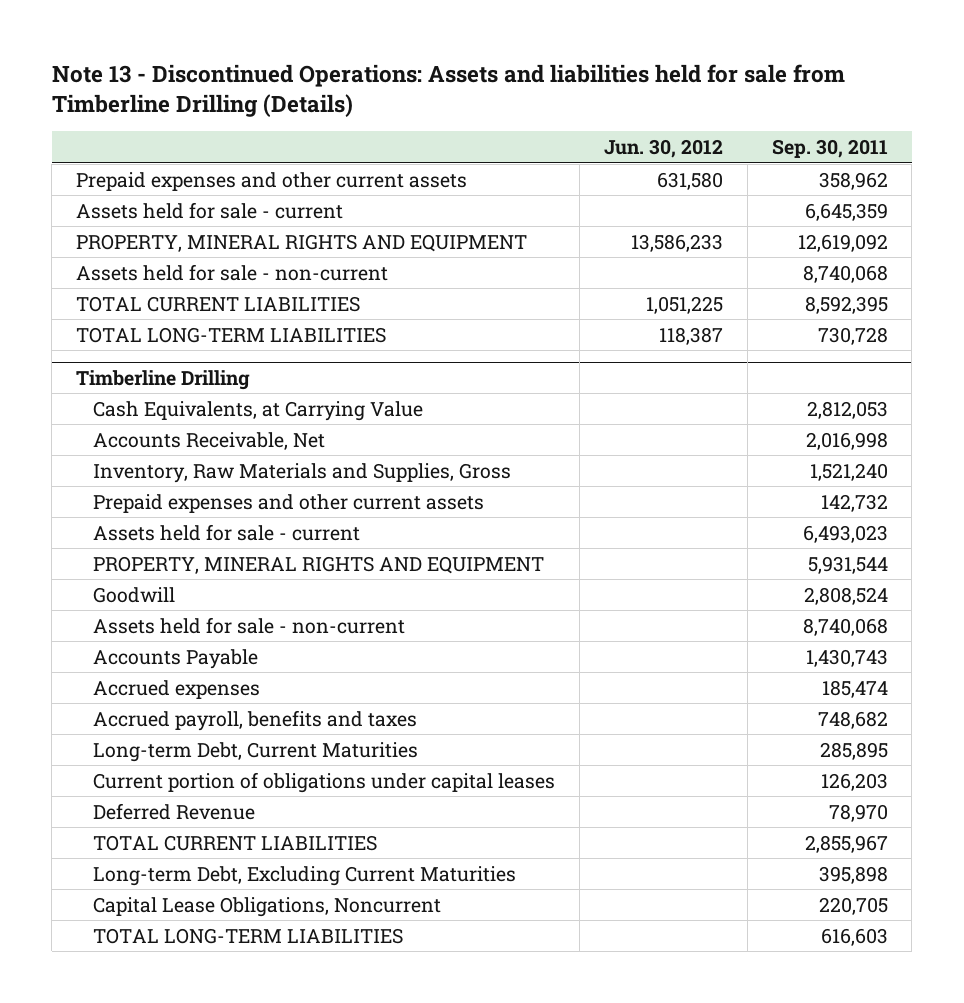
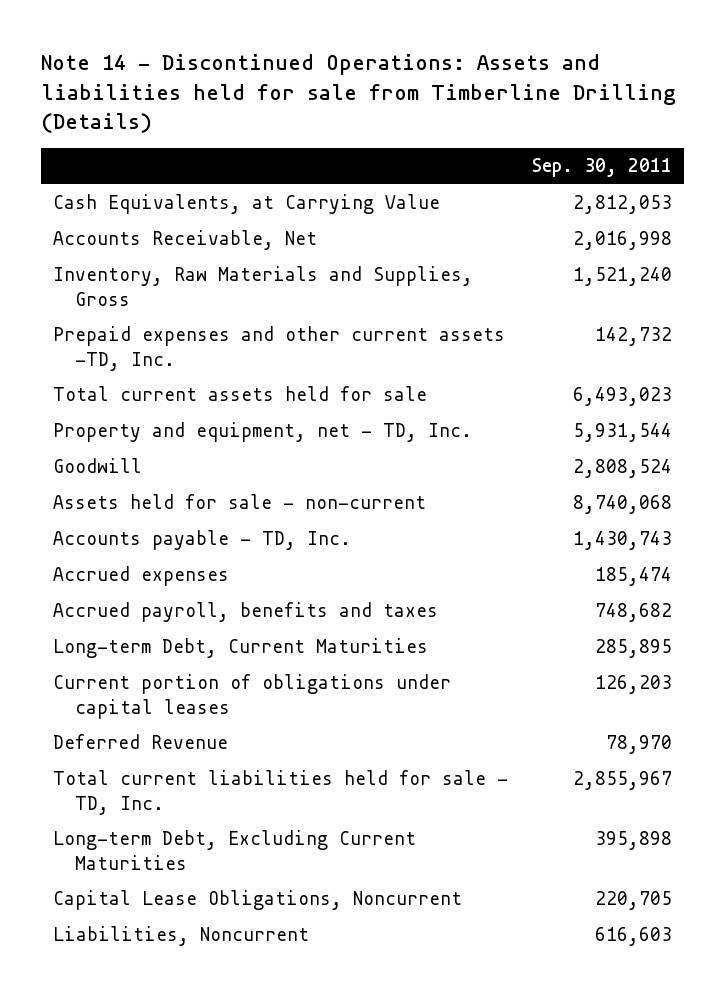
[51,63,845,117] Note 13 - Discontinued Operations: Assets and liabilities held for sale from Timberline Drilling (Details) -> [41,54,677,134] Note 14 - Discontinued Operations: Assets and liabilities held for sale from Timberline Drilling (Details)
[603,138,723,158] Jun. 30, 2012 -> none
[75,171,467,191] Prepaid expenses and other current assets -> none
[75,201,343,219] Assets held for sale - current -> none
[75,233,527,252] PROPERTY, MINERAL RIGHTS AND EQUIPMENT -> none
[75,263,388,281] Assets held for sale - non-current -> none
[75,295,360,312] TOTAL CURRENT LIABILITIES -> none
[75,326,386,343] TOTAL LONG-TERM LIABILITIES -> none
[75,369,250,390] Timberline Drilling -> none
[93,493,485,513] Prepaid expenses and other current assets -> [52,326,505,371] Prepaid expenses and other current assets -TD, Inc.
[93,523,361,541] Assets held for sale - current -> [52,386,427,402] Total current assets held for sale
[93,555,545,574] PROPERTY, MINERAL RIGHTS AND EQUIPMENT -> [52,422,472,443] Property and equipment, net - TD, Inc.
[93,648,259,669] Accounts Payable -> [52,530,351,551] Accounts payable - TD, Inc.
[93,834,378,851] TOTAL CURRENT LIABILITIES -> [52,770,508,815] Total current liabilities held for sale - TD, Inc.
[93,927,404,944] TOTAL LONG-TERM LIABILITIES -> [52,926,309,947] Liabilities, Noncurrent

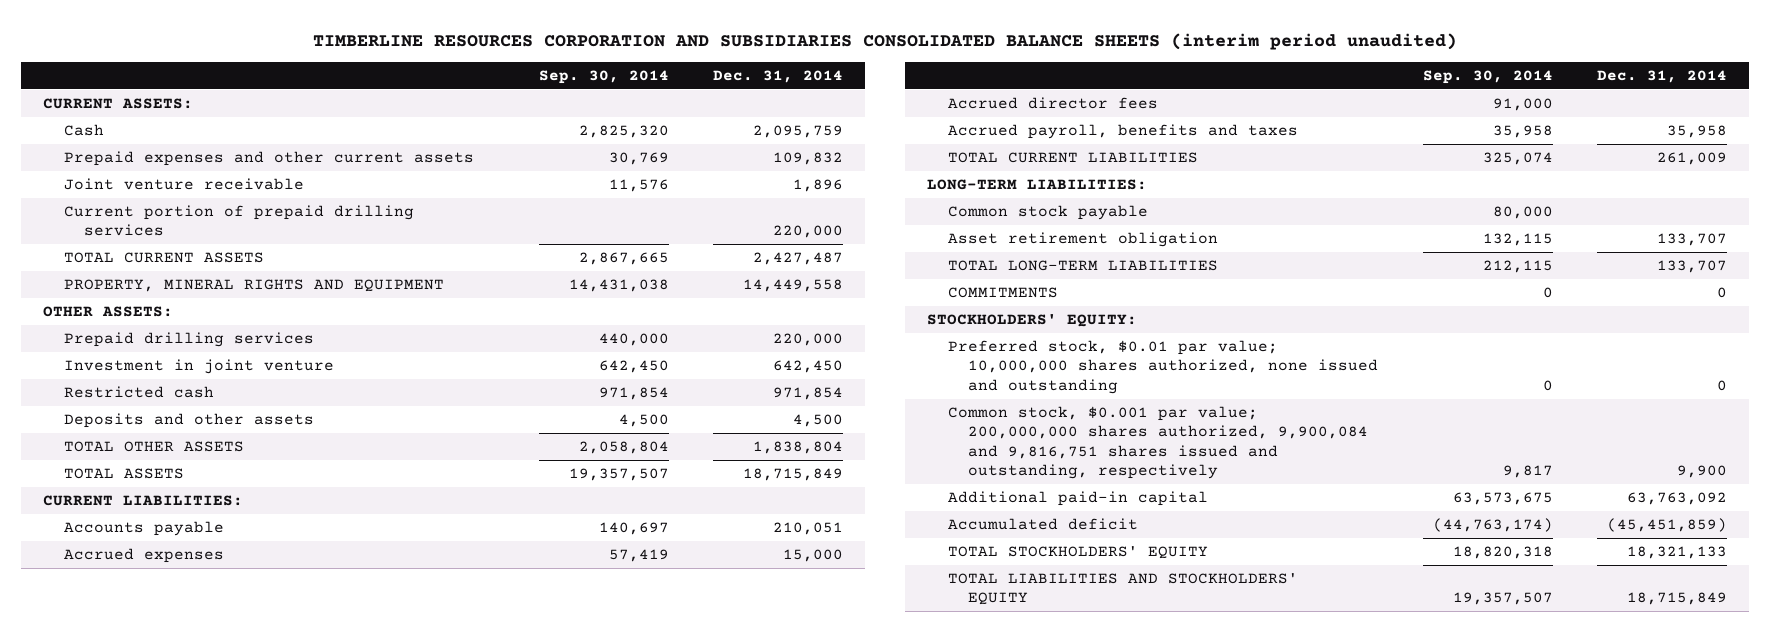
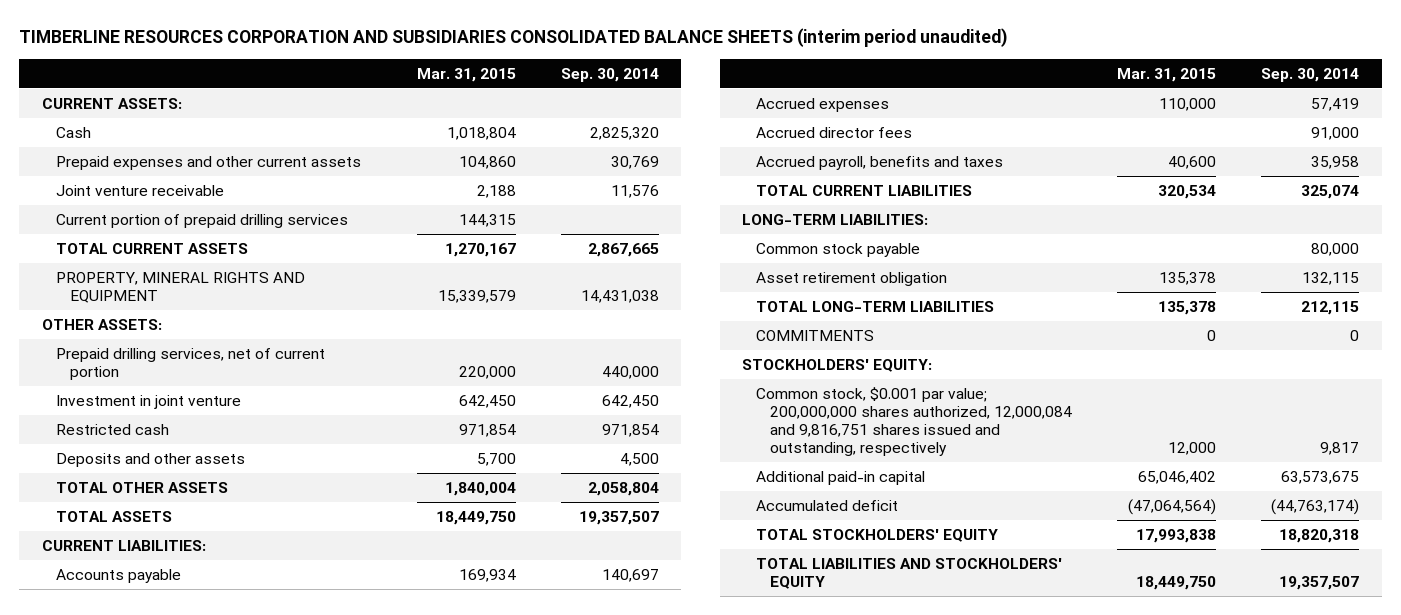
[713,70,844,84] Dec. 31, 2014 -> none
none -> [416,67,516,82] Mar. 31, 2015
[63,332,314,348] Prepaid drilling services -> none
none -> [55,348,325,380] Prepaid drilling services, net of current portion
[947,340,1379,394] Preferred stock, $0.01 par value; 10,000,000 shares authorized, none issued and outstanding -> none
[947,406,1369,480] Common stock, $0.001 par value; 200,000,000 shares authorized, 9,900,084 and 9,816,751 shares issued and outstanding, respectively -> [756,387,1073,456] Common stock, $0.001 par value; 200,000,000 shares authorized, 12,000,084 and 9,816,751 shares issued and outstanding, respectively

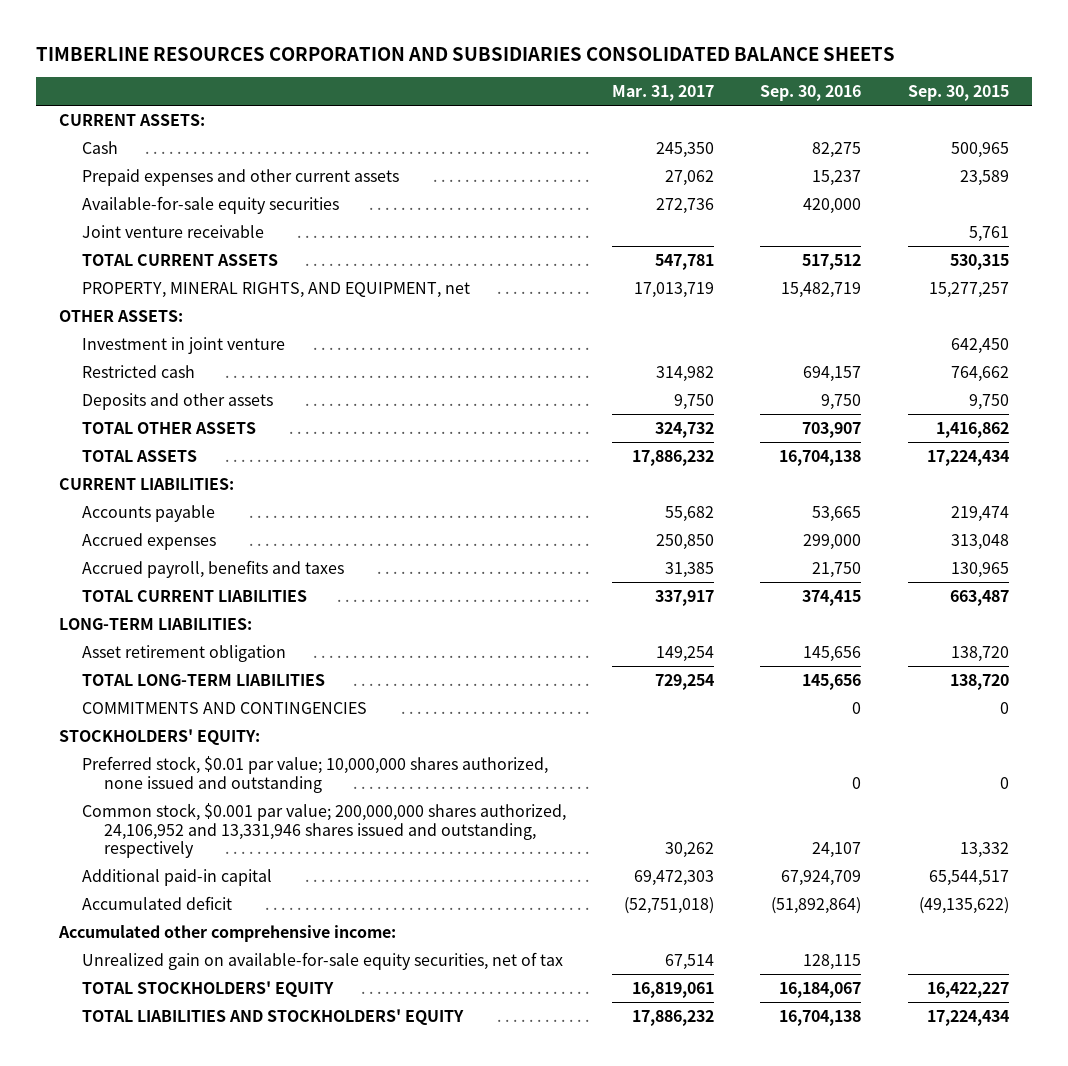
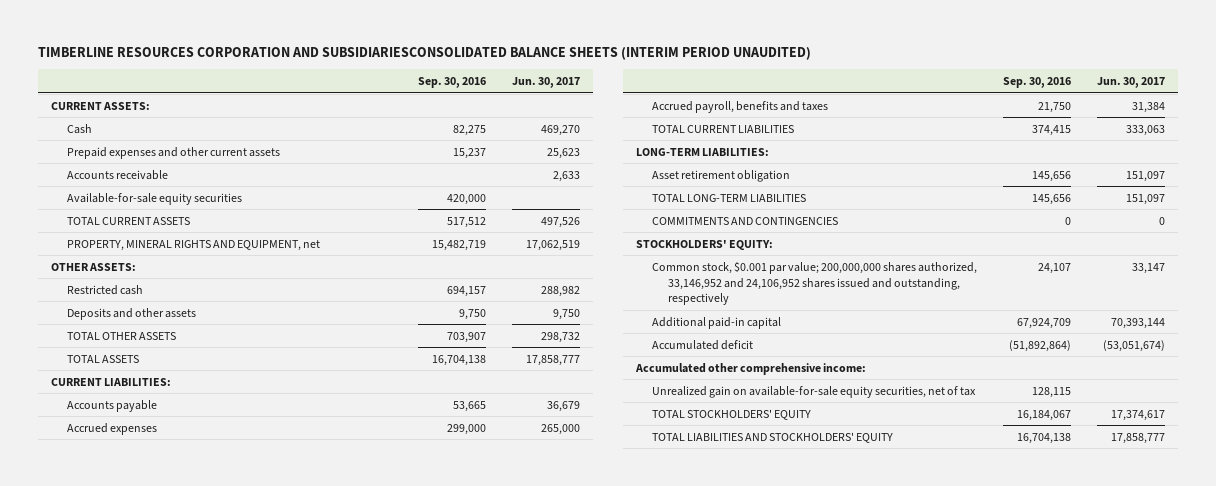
[35,47,895,62] TIMBERLINE RESOURCES CORPORATION AND SUBSIDIARIES CONSOLIDATED BALANCE SHEETS -> [37,46,811,60] TIMBERLINE RESOURCES CORPORATION AND SUBSIDIARIESCONSOLIDATED BALANCE SHEETS (INTERIM PERIOD UNAUDITED)
[612,85,715,102] Mar. 31, 2017 -> none
[907,85,1009,102] Sep. 30, 2015 -> none
none -> [511,76,580,88] Jun. 30, 2017
none -> [66,169,168,180] Accounts receivable
[81,224,264,238] Joint venture receivable -> none
[81,281,470,298] PROPERTY, MINERAL RIGHTS, AND EQUIPMENT, net -> [66,239,320,251] PROPERTY, MINERAL RIGHTS AND EQUIPMENT, net
[81,336,285,354] Investment in joint venture -> none
[81,755,548,793] Preferred stock, $0.01 par value; 10,000,000 shares authorized, none issued and outstanding -> none
[81,802,566,859] Common stock, $0.001 par value; 200,000,000 shares authorized, 24,106,952 and 13,331,946 shares issued and outstanding, respectively -> [652,261,978,306] Common stock, $0.001 par value; 200,000,000 shares authorized, 33,146,952 and 24,106,952 shares issued and outstanding, respectively

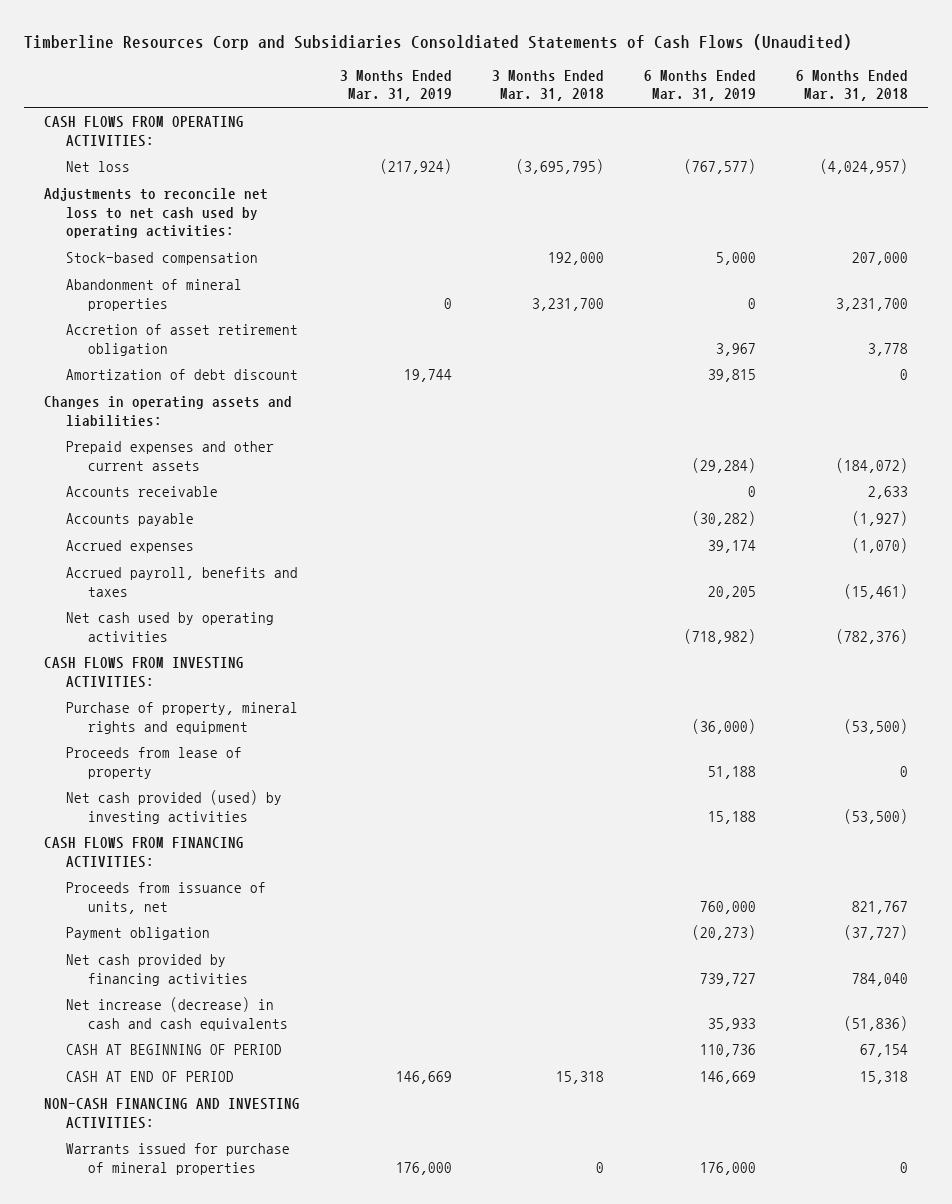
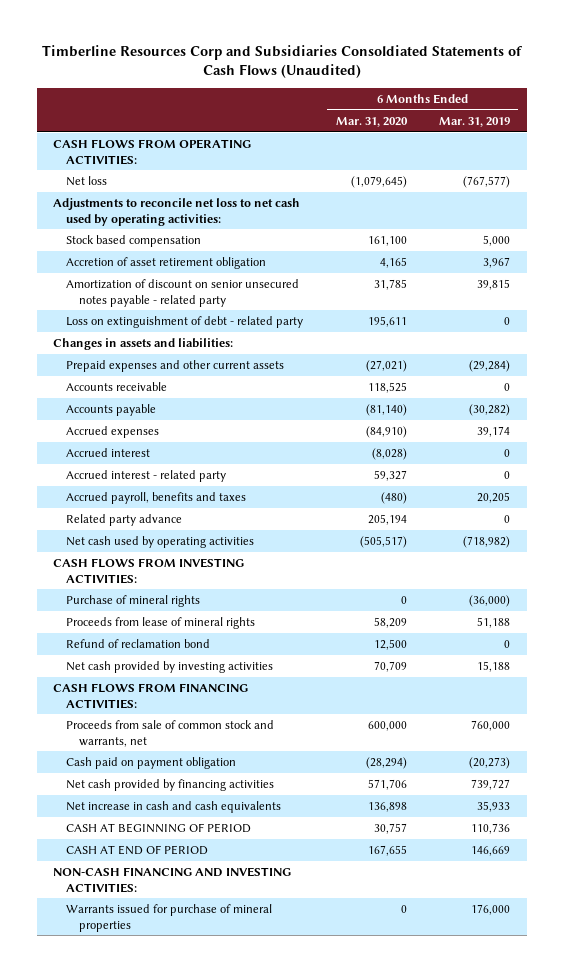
[340,70,453,102] 3 Months Ended Mar. 31, 2019 -> none
[491,70,604,102] 3 Months Ended Mar. 31, 2018 -> none
[795,70,908,102] 6 Months Ended Mar. 31, 2018 -> none
none -> [335,116,408,127] Mar. 31, 2020
[66,279,243,311] Abandonment of mineral properties -> none
[66,252,259,266] Stock-based compensation -> [65,235,201,248] Stock based compensation
[66,369,299,381] Amortization of debt discount -> [65,279,299,307] Amortization of discount on senior unsecured notes payable - related party
none -> [65,316,303,329] Loss on extinguishment of debt - related party
[44,396,293,427] Changes in operating assets and liabilities: -> [53,338,234,351] Changes in assets and liabilities:
none -> [65,448,150,458] Accrued interest
none -> [65,470,226,483] Accrued interest - related party
none -> [65,514,182,527] Related party advance
[66,702,299,734] Purchase of property, mineral rights and equipment -> [65,595,200,608] Purchase of mineral rights
[66,747,243,779] Proceeds from lease of property -> [65,617,255,630] Proceeds from lease of mineral rights
none -> [65,639,210,649] Refund of reclamation bond
[66,790,283,824] Net cash provided (used) by investing activities -> [65,661,273,674] Net cash provided by investing activities
[66,882,267,914] Proceeds from issuance of units, net -> [65,720,274,747] Proceeds from sale of common stock and warrants, net
[66,927,211,941] Payment obligation -> [65,757,236,770] Cash paid on payment obligation
[66,997,289,1031] Net increase (decrease) in cash and cash equivalents -> [65,801,281,814] Net increase in cash and cash equivalents

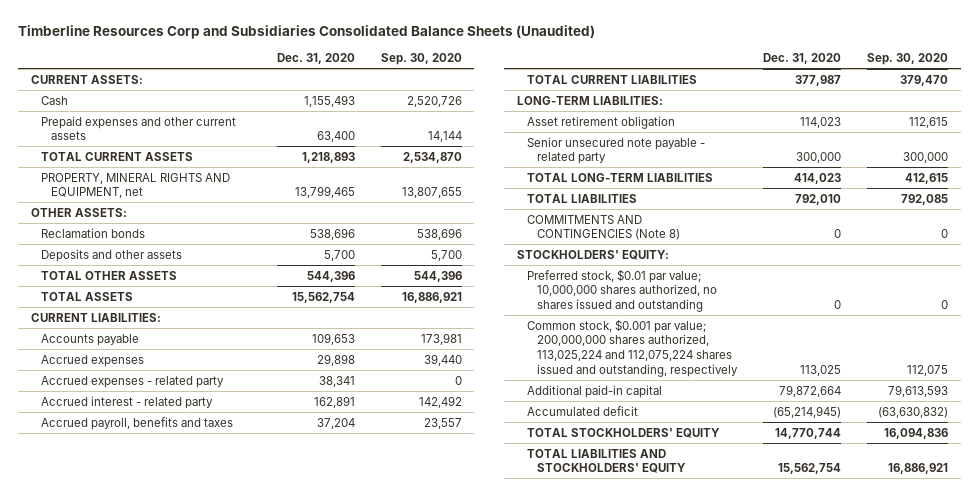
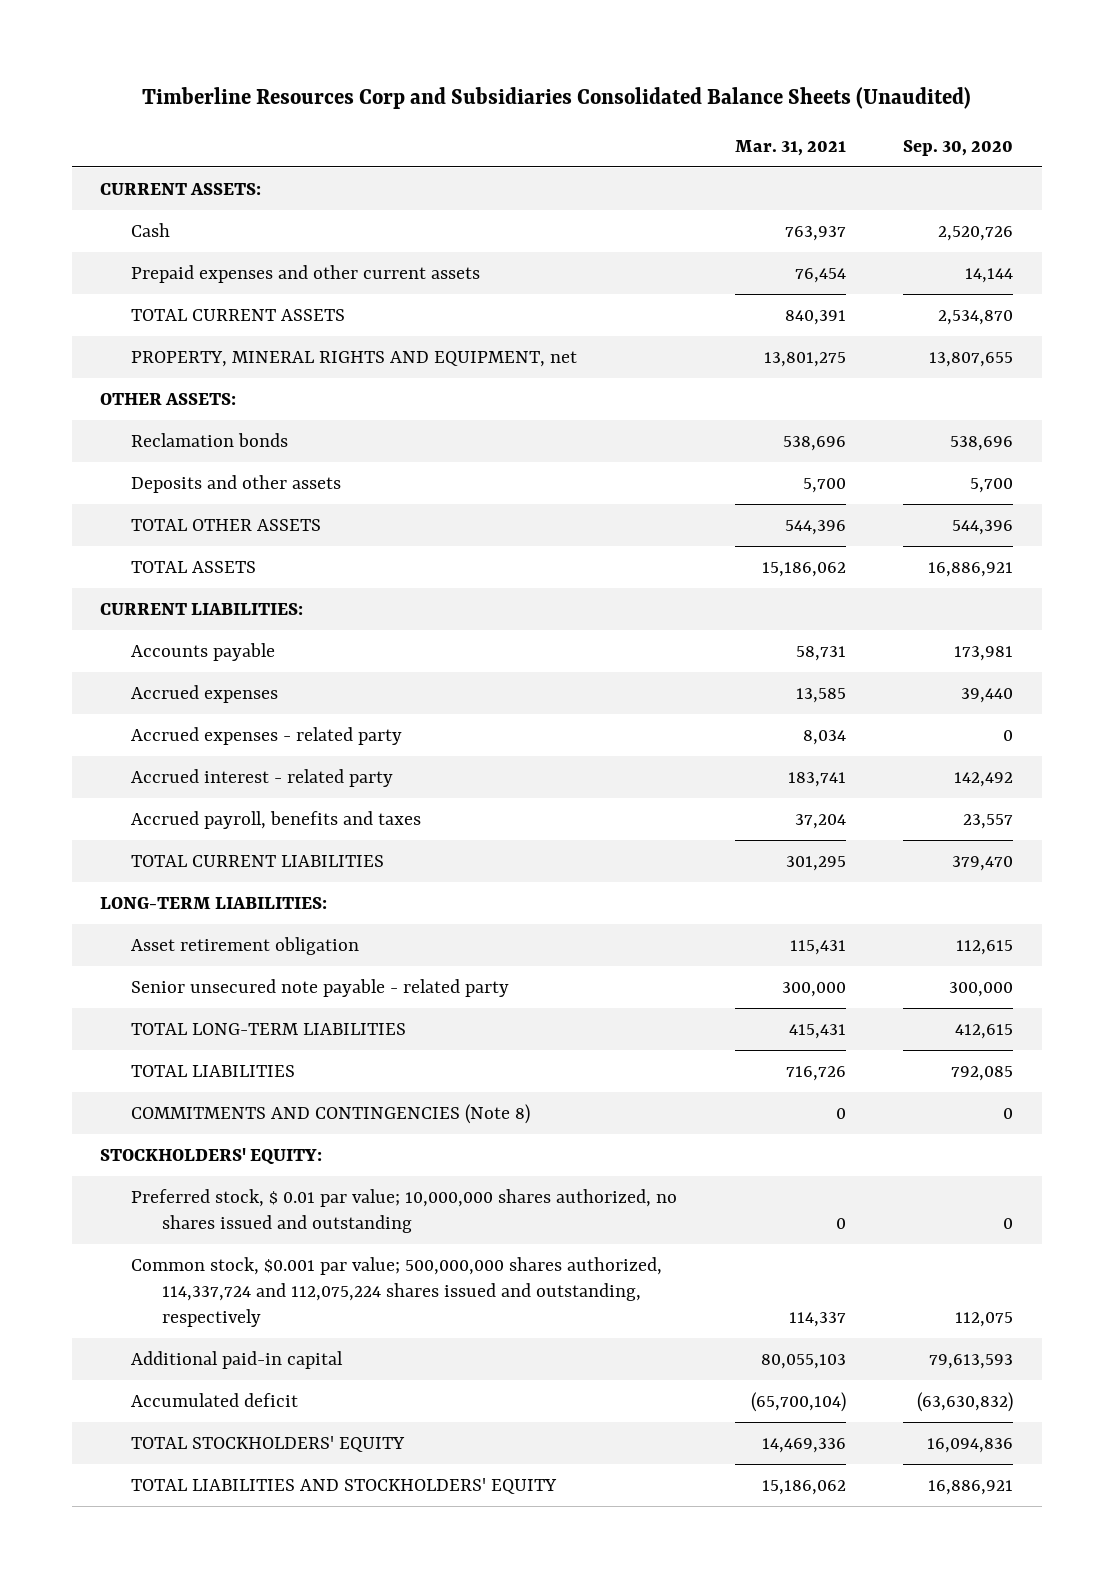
[276,53,355,65] Dec. 31, 2020 -> none
none -> [734,139,846,156] Mar. 31, 2021
[526,268,718,313] Preferred stock, $0.01 par value; 10,000,000 shares authorized, no shares issued and outstanding -> [131,1188,678,1234] Preferred stock, $ 0.01 par value; 10,000,000 shares authorized, no shares issued and outstanding
[526,318,739,378] Common stock, $0.001 par value; 200,000,000 shares authorized, 113,025,224 and 112,075,224 shares issued and outstanding, respectively -> [131,1256,663,1328] Common stock, $0.001 par value; 500,000,000 shares authorized, 114,337,724 and 112,075,224 shares issued and outstanding, respectively

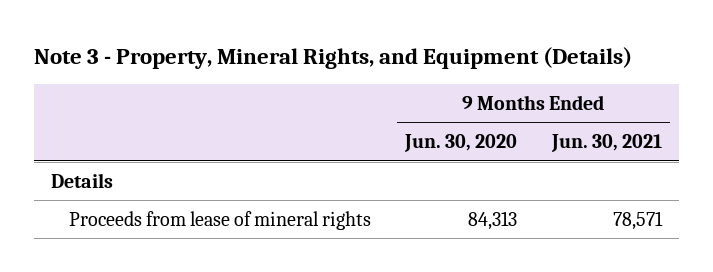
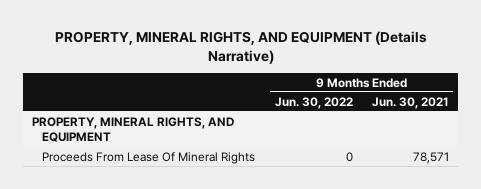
[33,47,632,70] Note 3 - Property, Mineral Rights, and Equipment (Details) -> [54,30,427,64] PROPERTY, MINERAL RIGHTS, AND EQUIPMENT (Details Narrative)
[404,134,518,153] Jun. 30, 2020 -> none
none -> [274,96,353,109] Jun. 30, 2022
[50,172,113,188] Details -> none
none -> [32,116,235,143] PROPERTY, MINERAL RIGHTS, AND EQUIPMENT
[68,210,371,230] Proceeds from lease of mineral rights -> [42,151,256,164] Proceeds From Lease Of Mineral Rights

